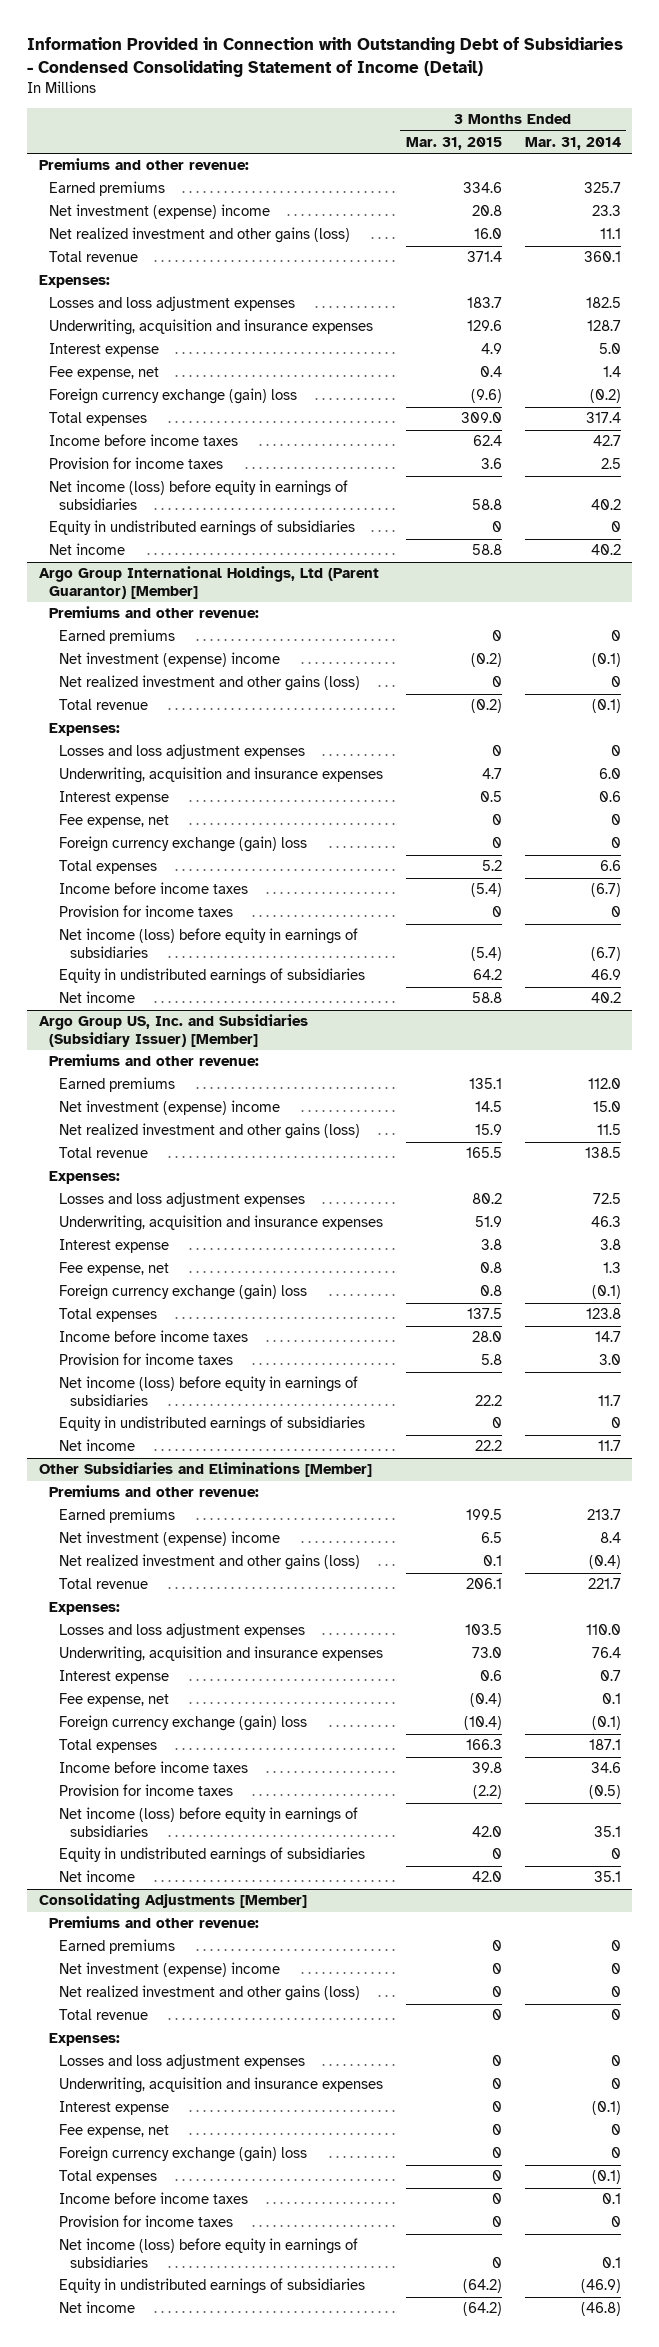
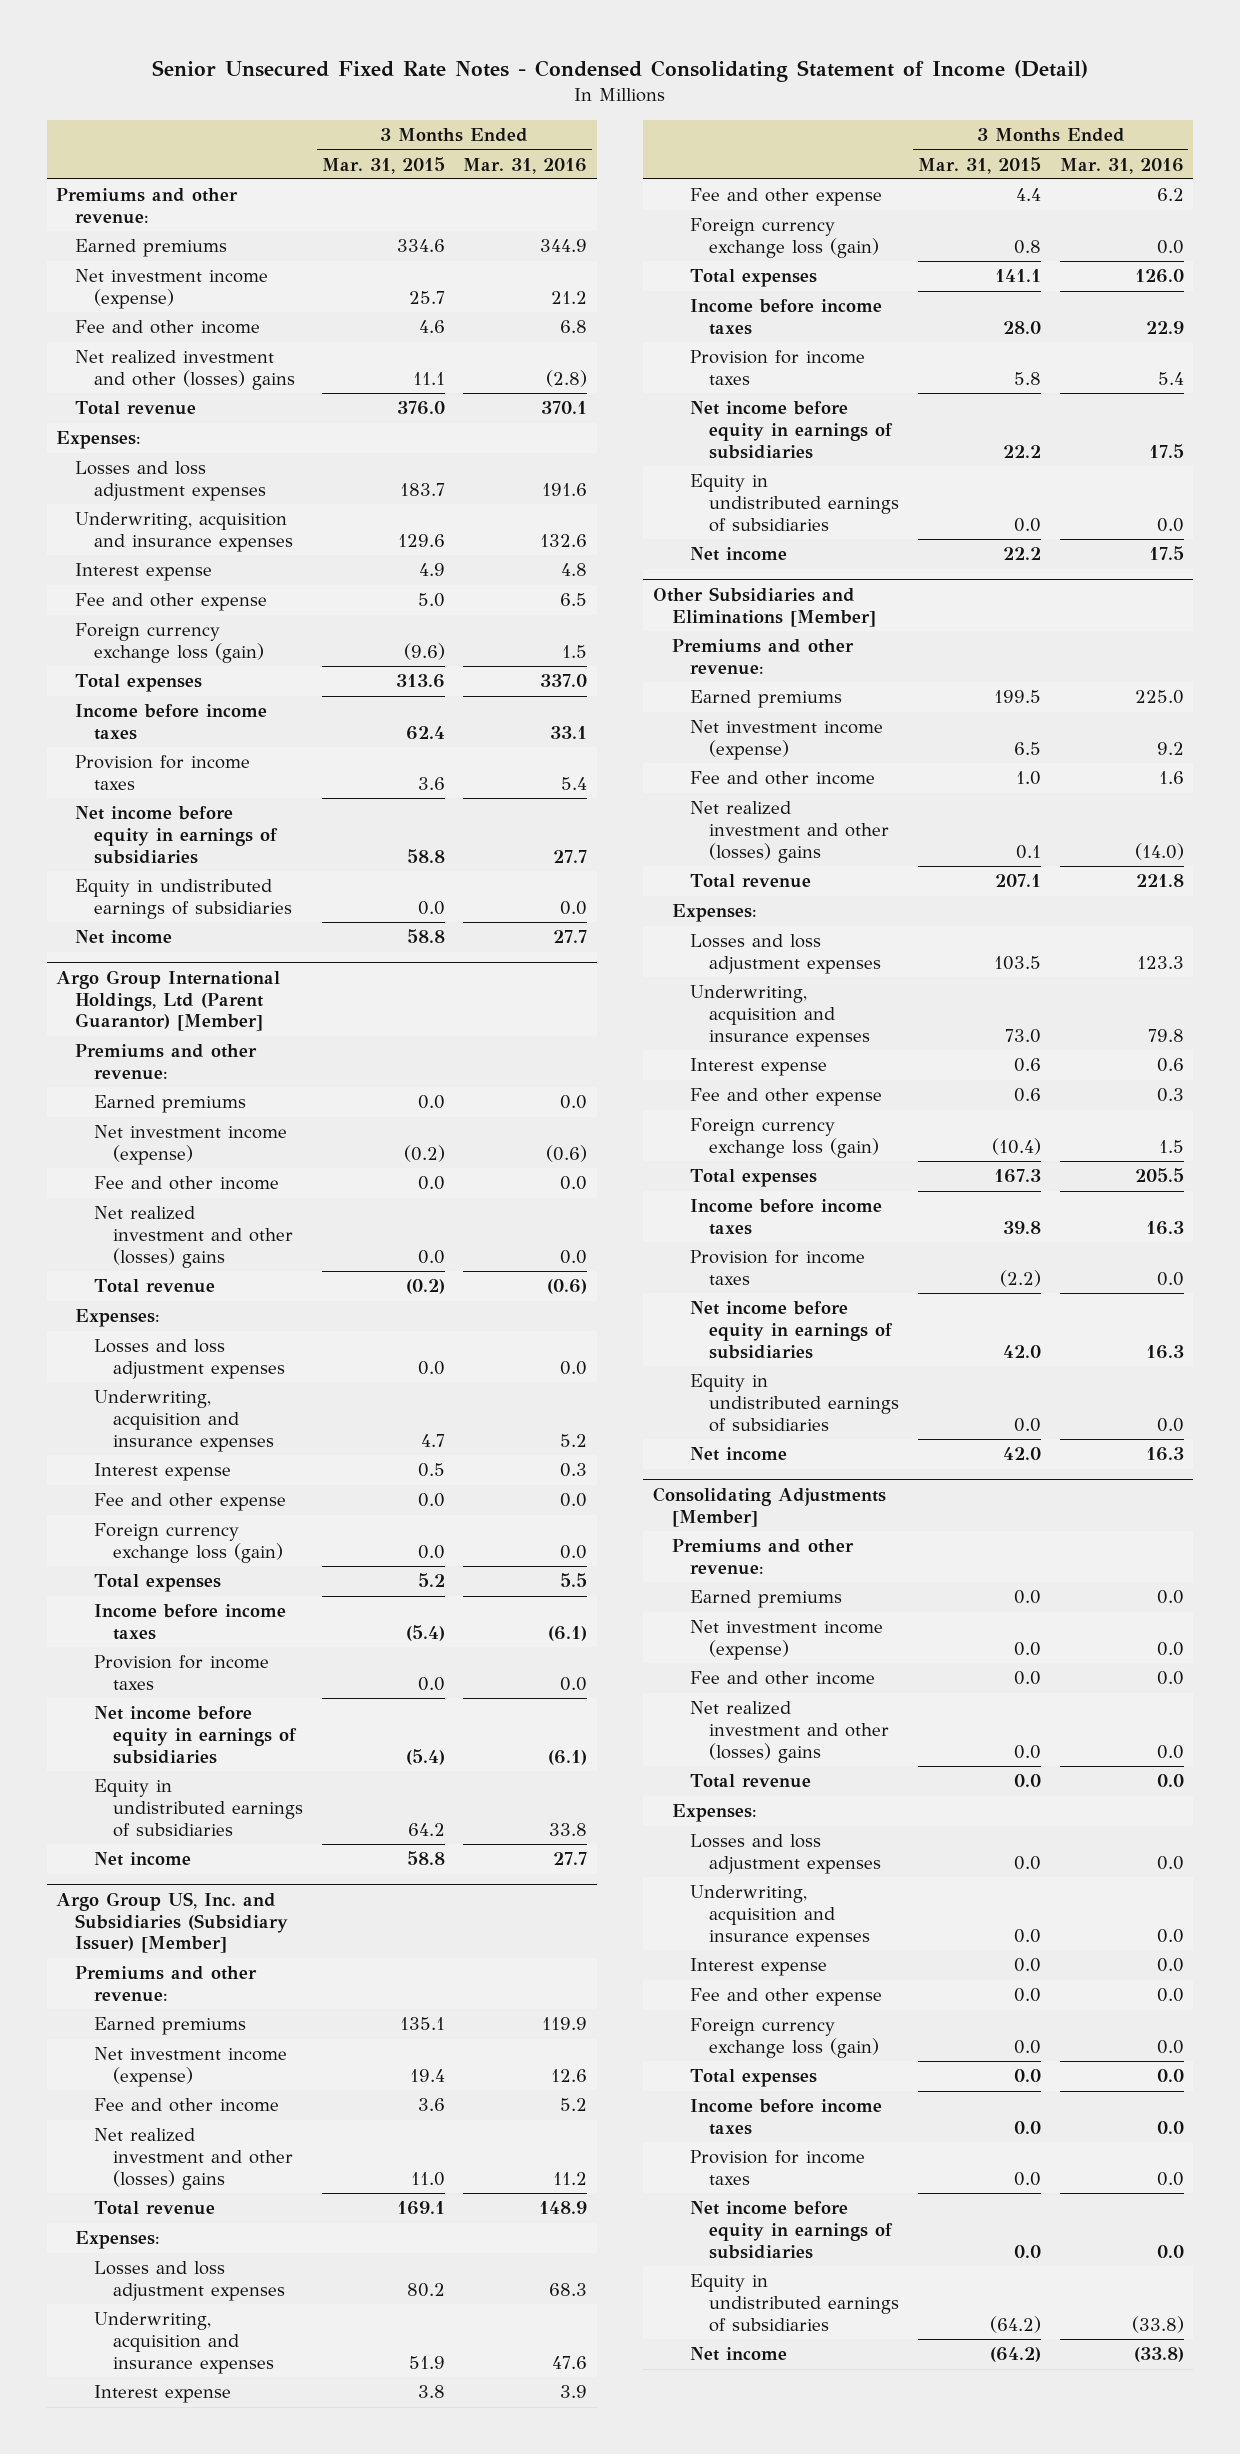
[27,37,624,78] Information Provided in Connection with Outstanding Debt of Subsidiaries - Condensed Consolidating Statement of Income (Detail) -> [152,59,1089,82] Senior Unsecured Fixed Rate Notes - Condensed Consolidating Statement of Income (Detail)
[524,136,621,150] Mar. 31, 2014 -> none
none -> [463,157,588,174] Mar. 31, 2016
[48,204,270,220] Net investment (expense) income -> [75,269,269,309] Net investment income (expense)
[471,205,502,217] 20.8 -> [408,290,445,304] 25.7
none -> [75,320,261,335] Fee and other income
[48,227,350,244] Net realized investment and other gains (loss) -> [75,350,295,390] Net realized investment and other (losses) gains
[473,228,502,240] 16.0 -> [412,371,445,385] 11.1
[466,251,502,263] 371.4 -> [396,401,445,416] 376.0
[48,366,159,381] Fee expense, net -> none
none -> [75,593,268,612] Fee and other expense
[48,388,297,405] Foreign currency exchange (gain) loss -> [75,623,264,663] Foreign currency exchange loss (gain)
[460,412,502,424] 309.0 -> [395,674,445,689] 313.6
[48,480,348,511] Net income (loss) before equity in earnings of subsidiaries -> [75,806,278,864] Net income before equity in earnings of subsidiaries
[491,521,502,533] 0 -> [417,900,445,915] 0.0
[491,630,502,642] 0 -> [417,1095,445,1110] 0.0
[59,652,281,668] Net investment (expense) income -> [93,1125,287,1165] Net investment income (expense)
none -> [93,1176,279,1191] Fee and other income
[59,675,361,692] Net realized investment and other gains (loss) -> [93,1206,293,1268] Net realized investment and other (losses) gains
[491,676,502,688] 0 -> [417,1249,445,1264] 0.0
[491,745,502,757] 0 -> [417,1360,445,1375] 0.0
[59,814,170,829] Fee expense, net -> none
none -> [93,1493,286,1512] Fee and other expense
[59,836,308,853] Foreign currency exchange (gain) loss -> [93,1523,283,1563] Foreign currency exchange loss (gain)
[491,837,502,849] 0 -> [417,1544,445,1559] 0.0
[491,906,502,918] 0 -> [417,1676,445,1691] 0.0
[59,928,359,959] Net income (loss) before equity in earnings of subsidiaries -> [93,1706,297,1764] Net income before equity in earnings of subsidiaries
[59,1100,281,1116] Net investment (expense) income -> [93,2047,287,2087] Net investment income (expense)
[474,1101,502,1113] 14.5 -> [409,2068,445,2082] 19.4
none -> [93,2098,279,2113] Fee and other income
[59,1123,361,1140] Net realized investment and other gains (loss) -> [93,2128,293,2190] Net realized investment and other (losses) gains
[474,1124,502,1136] 15.9 -> [410,2171,445,2186] 11.0
[465,1147,502,1159] 165.5 -> [396,2201,445,2216] 169.1
[59,1262,170,1277] Fee expense, net -> none
none -> [690,188,883,207] Fee and other expense
[59,1284,308,1301] Foreign currency exchange (gain) loss -> [690,218,880,258] Foreign currency exchange loss (gain)
[466,1308,502,1320] 137.5 -> [995,269,1042,283] 141.1
[59,1376,359,1407] Net income (loss) before equity in earnings of subsidiaries -> [690,401,894,459] Net income before equity in earnings of subsidiaries
[491,1417,502,1429] 0 -> [1014,517,1042,532] 0.0
[59,1531,281,1547] Net investment (expense) income -> [690,720,884,760] Net investment income (expense)
none -> [690,771,876,786] Fee and other income
[59,1554,361,1571] Net realized investment and other gains (loss) -> [690,801,890,863] Net realized investment and other (losses) gains
[465,1578,502,1590] 206.1 -> [995,874,1042,888] 207.1
[59,1693,170,1708] Fee expense, net -> none
none -> [690,1088,883,1107] Fee and other expense
[59,1715,308,1732] Foreign currency exchange (gain) loss -> [690,1118,880,1158] Foreign currency exchange loss (gain)
[465,1739,502,1751] 166.3 -> [994,1169,1042,1184] 167.3
[59,1807,359,1838] Net income (loss) before equity in earnings of subsidiaries -> [690,1301,894,1359] Net income before equity in earnings of subsidiaries
[491,1848,502,1860] 0 -> [1014,1417,1042,1432] 0.0
[491,1940,502,1952] 0 -> [1014,1590,1042,1605] 0.0
[59,1962,281,1978] Net investment (expense) income -> [690,1620,884,1660] Net investment income (expense)
[491,1963,502,1975] 0 -> [1014,1641,1042,1656] 0.0
none -> [690,1671,876,1686] Fee and other income
[59,1985,361,2002] Net realized investment and other gains (loss) -> [690,1701,890,1763] Net realized investment and other (losses) gains
[491,1986,502,1998] 0 -> [1014,1744,1042,1759] 0.0
[491,2009,502,2021] 0 -> [1014,1774,1042,1788] 0.0
[59,2124,170,2139] Fee expense, net -> none
[491,2055,502,2067] 0 -> [1014,1855,1042,1870] 0.0
[491,2078,502,2090] 0 -> [1014,1928,1042,1943] 0.0
[491,2101,502,2113] 0 -> [1014,1958,1042,1973] 0.0
none -> [690,1988,883,2007] Fee and other expense
[59,2146,308,2163] Foreign currency exchange (gain) loss -> [690,2018,880,2058] Foreign currency exchange loss (gain)
[491,2147,502,2159] 0 -> [1014,2039,1042,2054] 0.0
[491,2170,502,2182] 0 -> [1014,2069,1042,2083] 0.0
[491,2193,502,2205] 0 -> [1014,2120,1042,2134] 0.0
[491,2216,502,2228] 0 -> [1014,2171,1042,2186] 0.0
[59,2238,359,2269] Net income (loss) before equity in earnings of subsidiaries -> [690,2201,894,2259] Net income before equity in earnings of subsidiaries
[491,2257,502,2269] 0 -> [1014,2244,1042,2258] 0.0

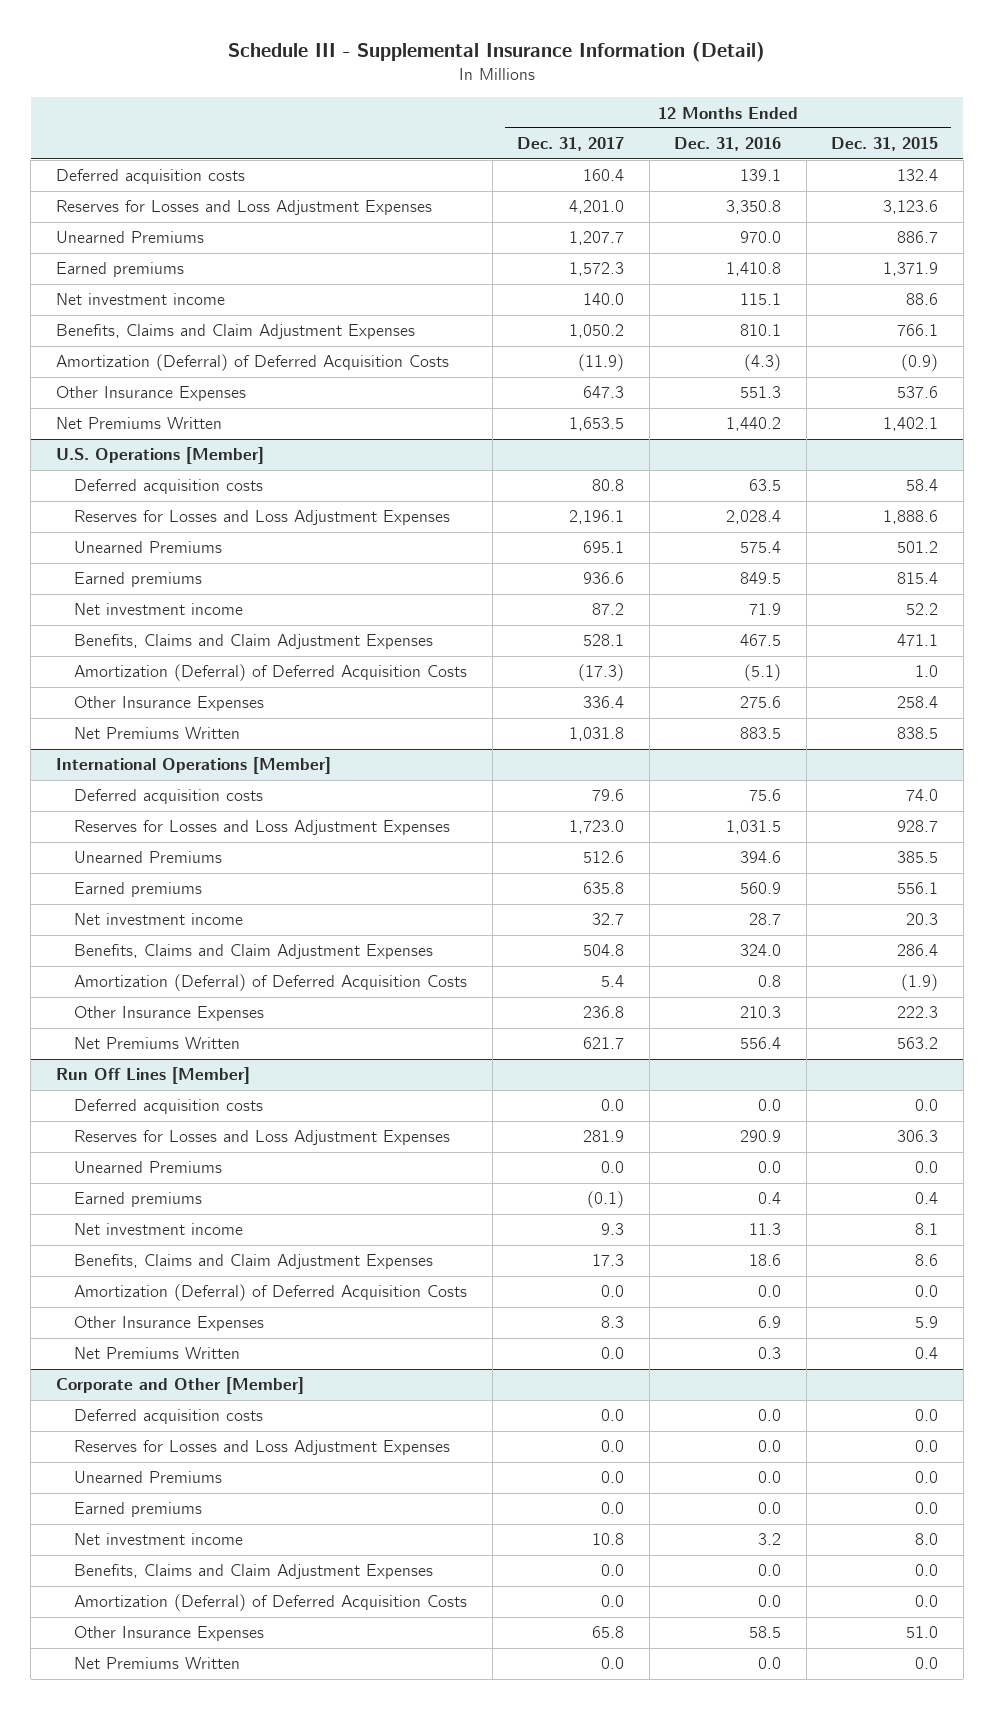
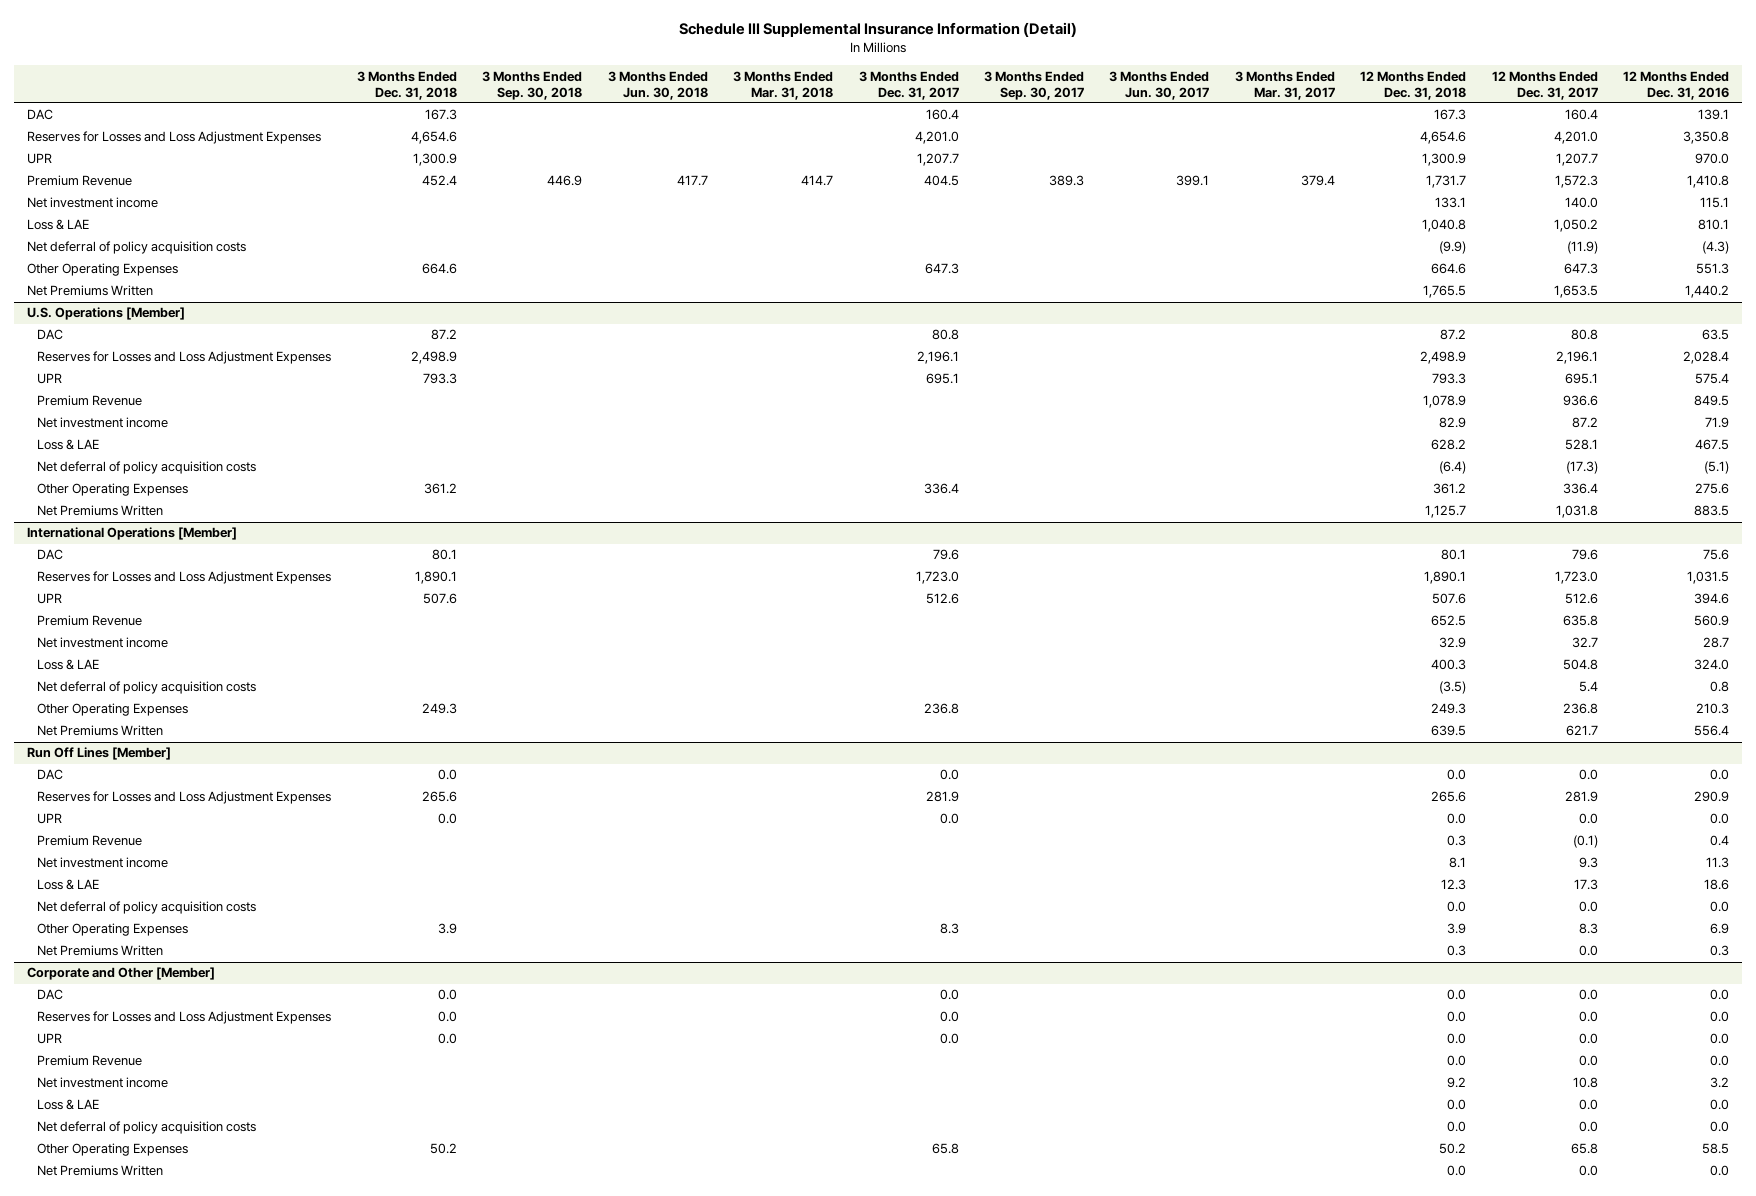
[227,42,765,63] Schedule III - Supplemental Insurance Information (Detail) -> [678,22,1077,38] Schedule III Supplemental Insurance Information (Detail)
[831,137,939,152] Dec. 31, 2015 -> none
none -> [356,70,457,100] 3 Months Ended Dec. 31, 2018
none -> [482,70,583,100] 3 Months Ended Sep. 30, 2018
none -> [607,70,708,100] 3 Months Ended Jun. 30, 2018
none -> [733,70,834,100] 3 Months Ended Mar. 31, 2018
none -> [858,70,959,100] 3 Months Ended Dec. 31, 2017
none -> [984,70,1085,100] 3 Months Ended Sep. 30, 2017
none -> [1109,70,1210,100] 3 Months Ended Jun. 30, 2017
none -> [1234,70,1335,100] 3 Months Ended Mar. 31, 2017
none -> [1360,70,1467,100] 12 Months Ended Dec. 31, 2018
[55,169,245,185] Deferred acquisition costs -> [26,109,53,121] DAC
[55,231,204,244] Unearned Premiums -> [26,153,52,165] UPR
[55,262,184,278] Earned premiums -> [26,175,132,187] Premium Revenue
[55,324,415,340] Benefits, Claims and Claim Adjustment Expenses -> [26,219,89,231] Loss & LAE
[55,354,449,372] Amortization (Deferral) of Deferred Acquisition Costs -> [26,241,246,255] Net deferral of policy acquisition costs
[55,386,246,402] Other Insurance Expenses -> [26,263,178,277] Other Operating Expenses
[74,479,264,495] Deferred acquisition costs -> [37,329,64,341] DAC
[74,541,223,554] Unearned Premiums -> [37,373,63,385] UPR
[74,572,203,588] Earned premiums -> [37,395,143,407] Premium Revenue
[74,634,434,650] Benefits, Claims and Claim Adjustment Expenses -> [37,439,100,451] Loss & LAE
[74,664,468,682] Amortization (Deferral) of Deferred Acquisition Costs -> [37,461,257,475] Net deferral of policy acquisition costs
[74,696,265,712] Other Insurance Expenses -> [37,483,189,497] Other Operating Expenses
[74,789,264,805] Deferred acquisition costs -> [37,549,64,561] DAC
[74,851,223,864] Unearned Premiums -> [37,593,63,605] UPR
[74,882,203,898] Earned premiums -> [37,615,143,627] Premium Revenue
[74,944,434,960] Benefits, Claims and Claim Adjustment Expenses -> [37,659,100,671] Loss & LAE
[74,974,468,992] Amortization (Deferral) of Deferred Acquisition Costs -> [37,681,257,695] Net deferral of policy acquisition costs
[74,1006,265,1022] Other Insurance Expenses -> [37,703,189,717] Other Operating Expenses
[74,1099,264,1115] Deferred acquisition costs -> [37,769,64,781] DAC
[74,1161,223,1174] Unearned Premiums -> [37,813,63,825] UPR
[74,1192,203,1208] Earned premiums -> [37,835,143,847] Premium Revenue
[74,1254,434,1270] Benefits, Claims and Claim Adjustment Expenses -> [37,879,100,891] Loss & LAE
[74,1284,468,1302] Amortization (Deferral) of Deferred Acquisition Costs -> [37,901,257,915] Net deferral of policy acquisition costs
[74,1316,265,1332] Other Insurance Expenses -> [37,923,189,937] Other Operating Expenses
[74,1409,264,1425] Deferred acquisition costs -> [37,989,64,1001] DAC
[74,1471,223,1484] Unearned Premiums -> [37,1033,63,1045] UPR
[74,1502,203,1518] Earned premiums -> [37,1055,143,1067] Premium Revenue
[74,1564,434,1580] Benefits, Claims and Claim Adjustment Expenses -> [37,1099,100,1111] Loss & LAE
[74,1594,468,1612] Amortization (Deferral) of Deferred Acquisition Costs -> [37,1121,257,1135] Net deferral of policy acquisition costs
[74,1626,265,1642] Other Insurance Expenses -> [37,1143,189,1157] Other Operating Expenses

